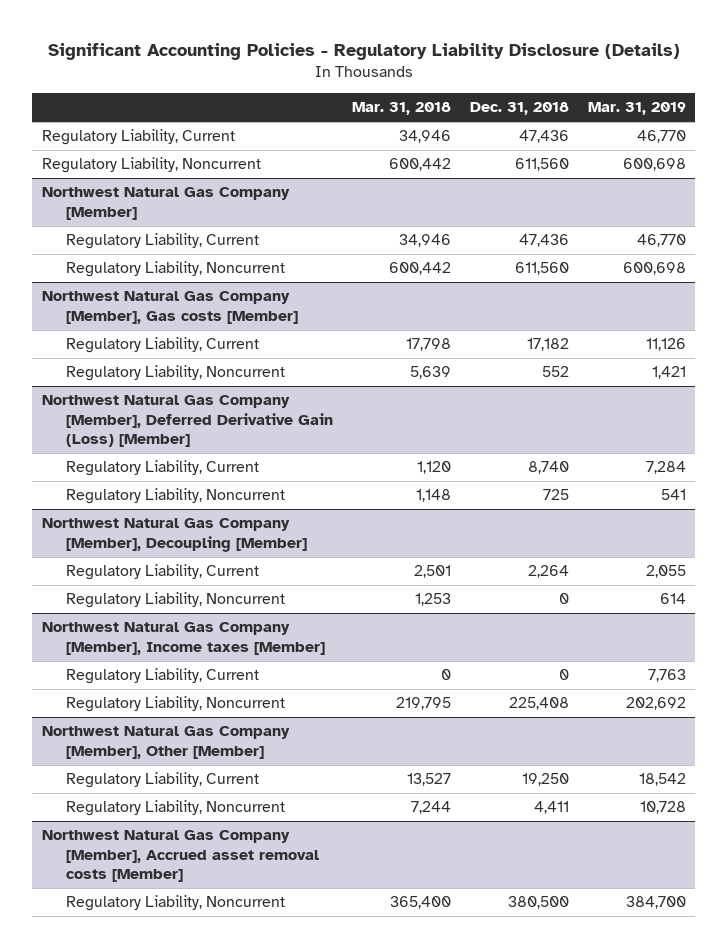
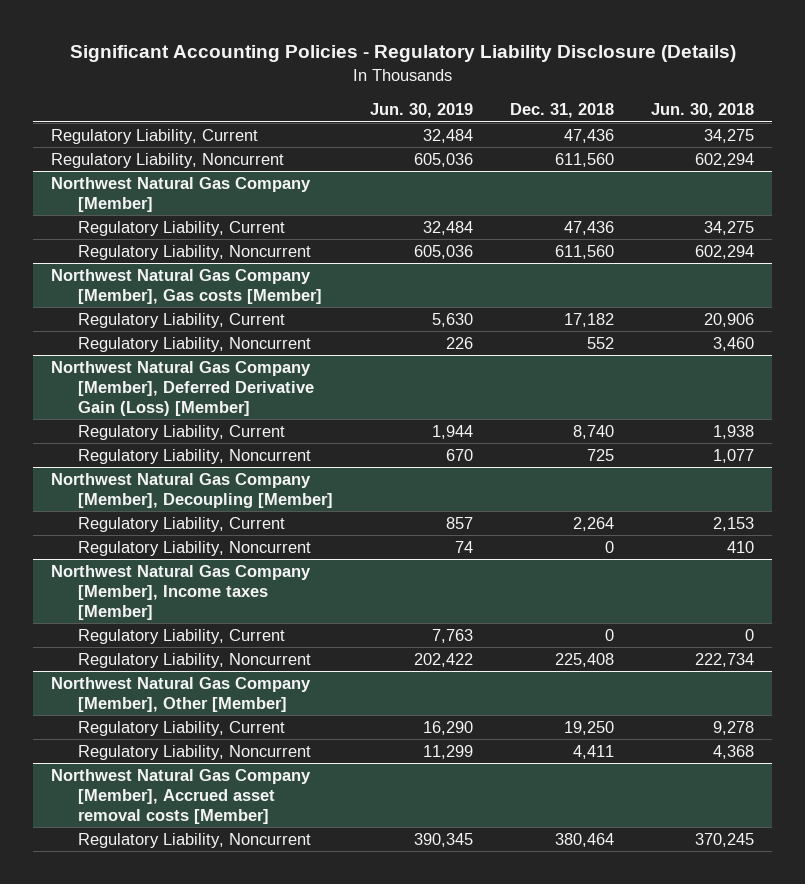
[352,102,452,116] Mar. 31, 2018 -> none
[587,102,686,116] Mar. 31, 2019 -> none
none -> [369,103,473,119] Jun. 30, 2019
none -> [650,103,754,119] Jun. 30, 2018
[507,896,569,910] 380,500 -> [554,832,614,847] 380,464

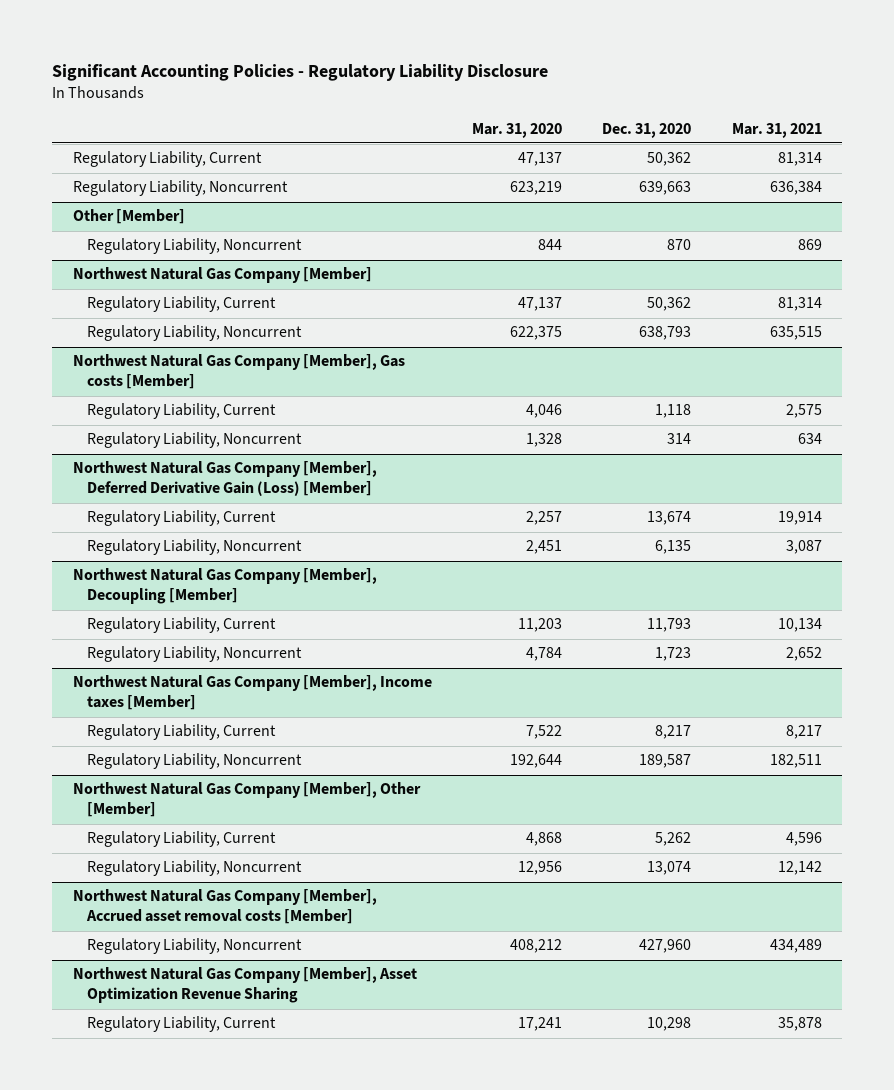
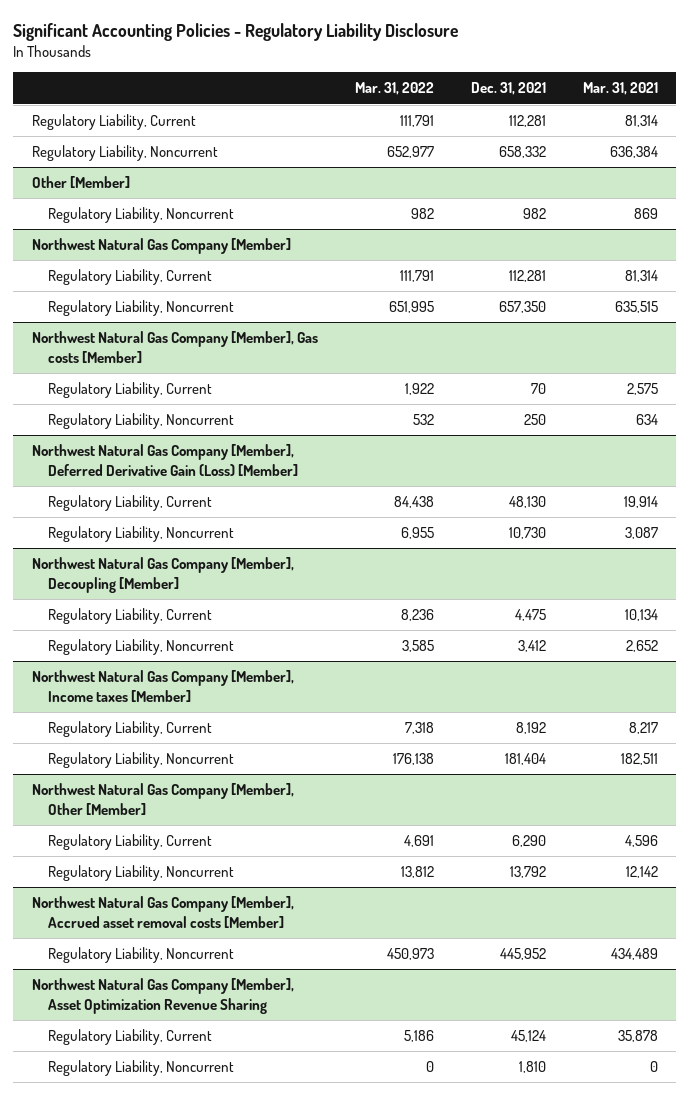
[472,122,563,138] Mar. 31, 2020 -> none
[602,122,692,138] Dec. 31, 2020 -> none
none -> [354,82,434,96] Mar. 31, 2022
none -> [470,82,546,96] Dec. 31, 2021
none -> [47,1060,234,1077] Regulatory Liability, Noncurrent

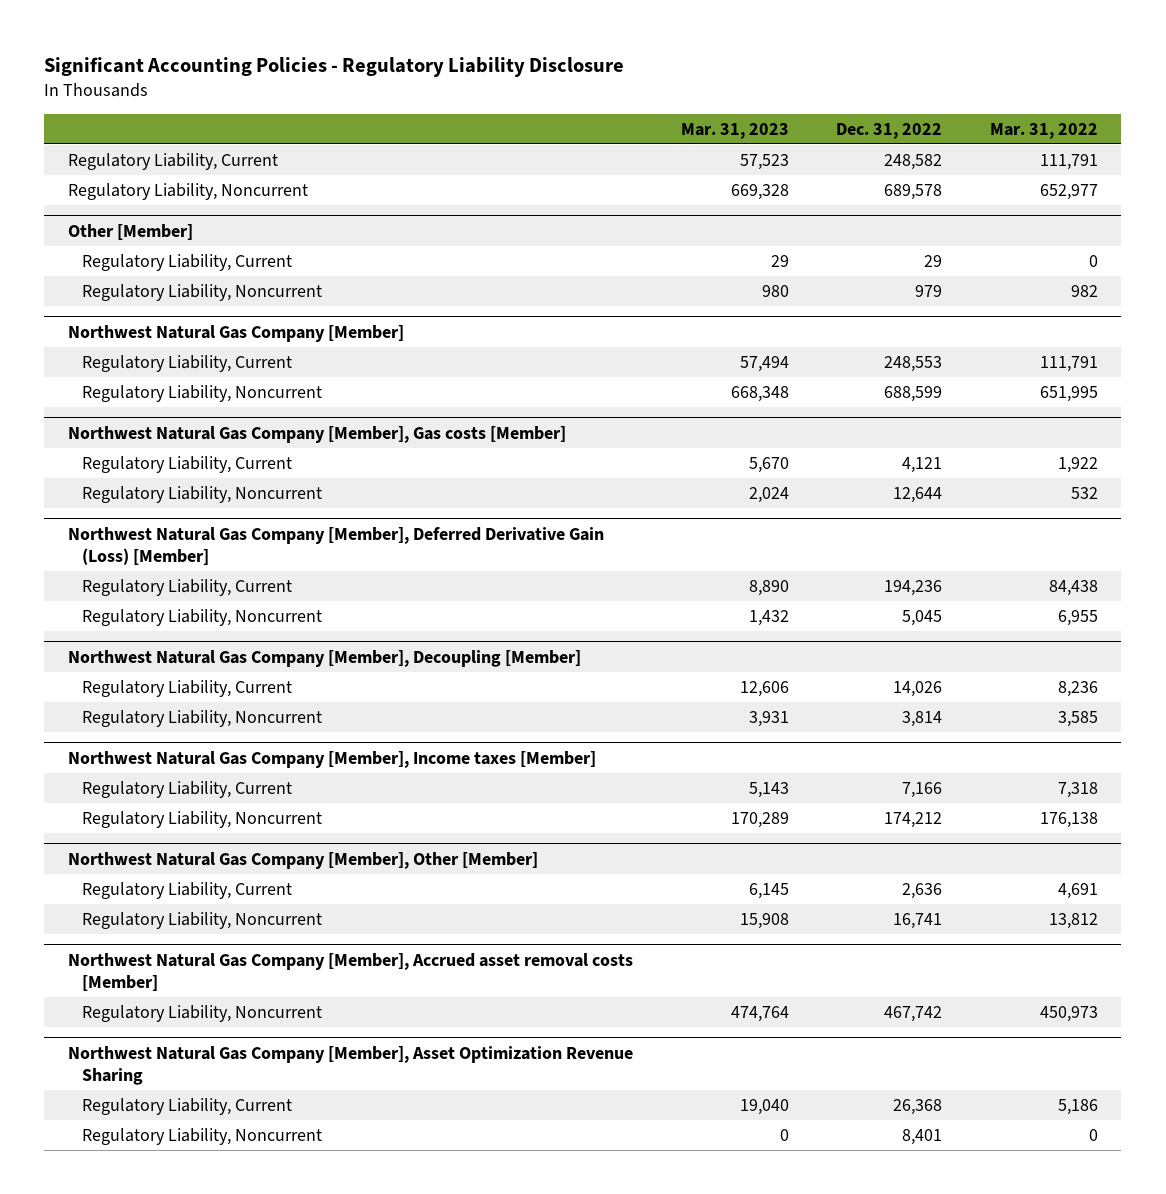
[470,82,546,96] Dec. 31, 2021 -> none
[582,82,658,96] Mar. 31, 2021 -> none
none -> [680,123,789,140] Mar. 31, 2023
none -> [836,123,943,140] Dec. 31, 2022
none -> [81,253,292,271] Regulatory Liability, Current

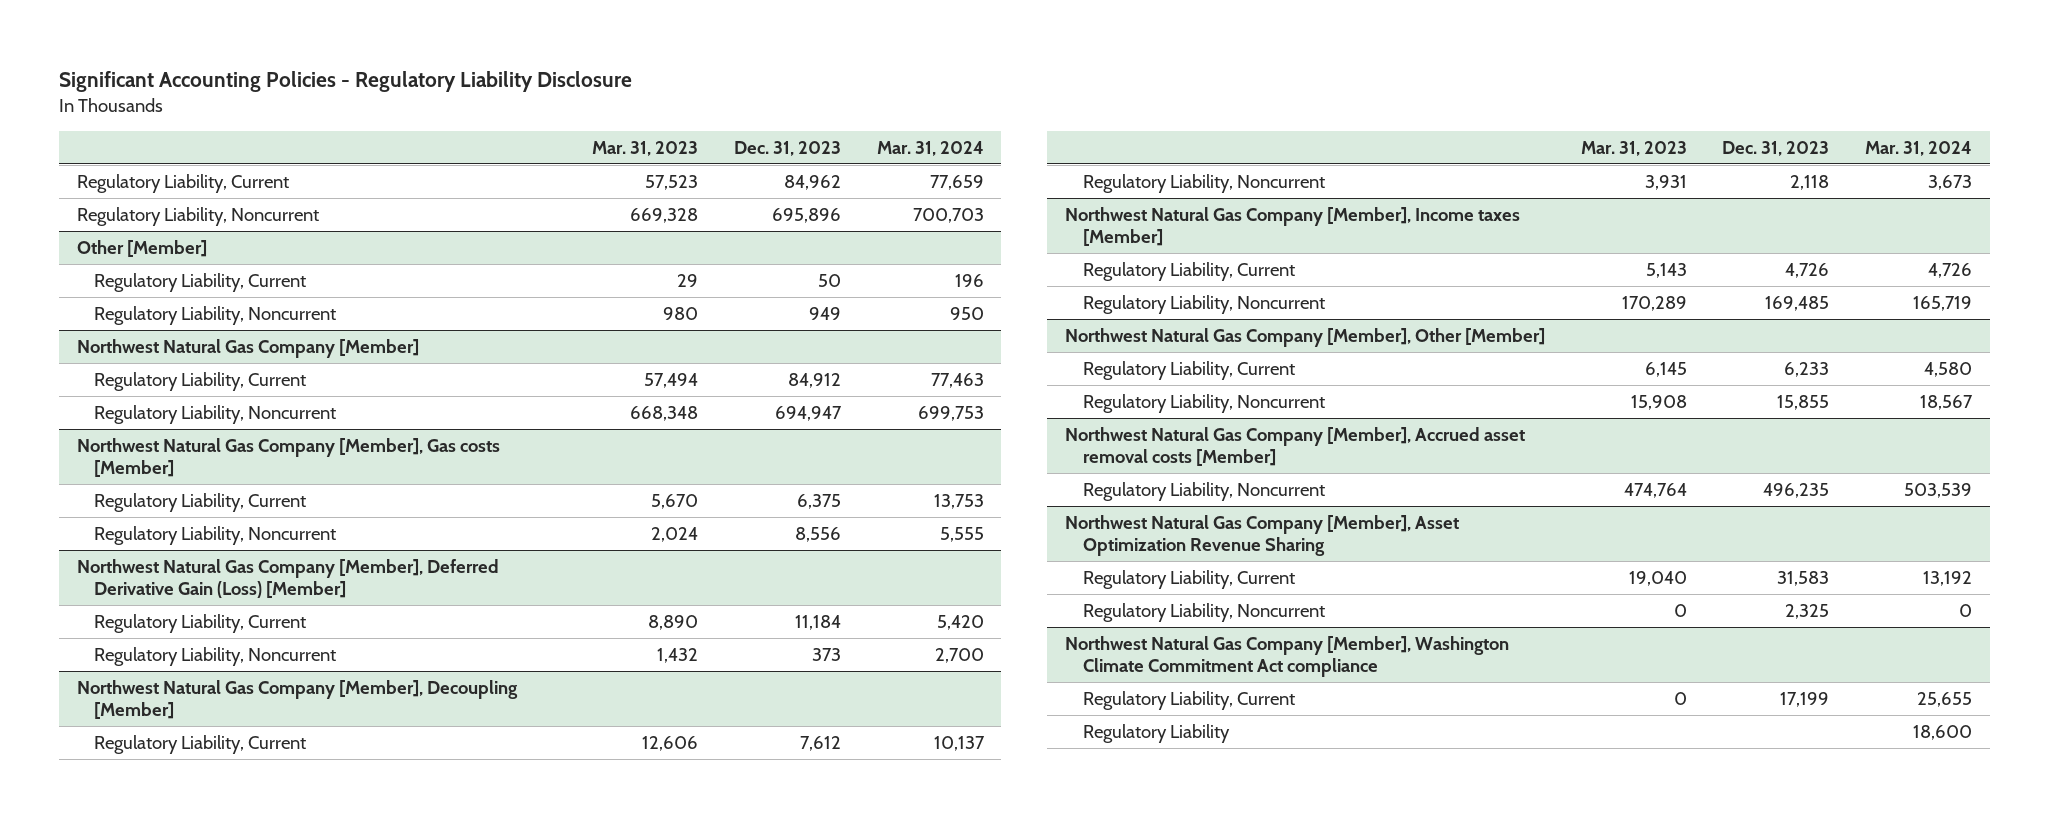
[836,123,943,140] Dec. 31, 2022 -> none
[989,123,1098,140] Mar. 31, 2022 -> none
none -> [733,140,841,156] Dec. 31, 2023
none -> [876,140,984,156] Mar. 31, 2024
none -> [1065,636,1510,677] Northwest Natural Gas Company [Member], Washington Climate Commitment Act compliance
none -> [1082,691,1295,711] Regulatory Liability, Current
none -> [1082,724,1230,744] Regulatory Liability

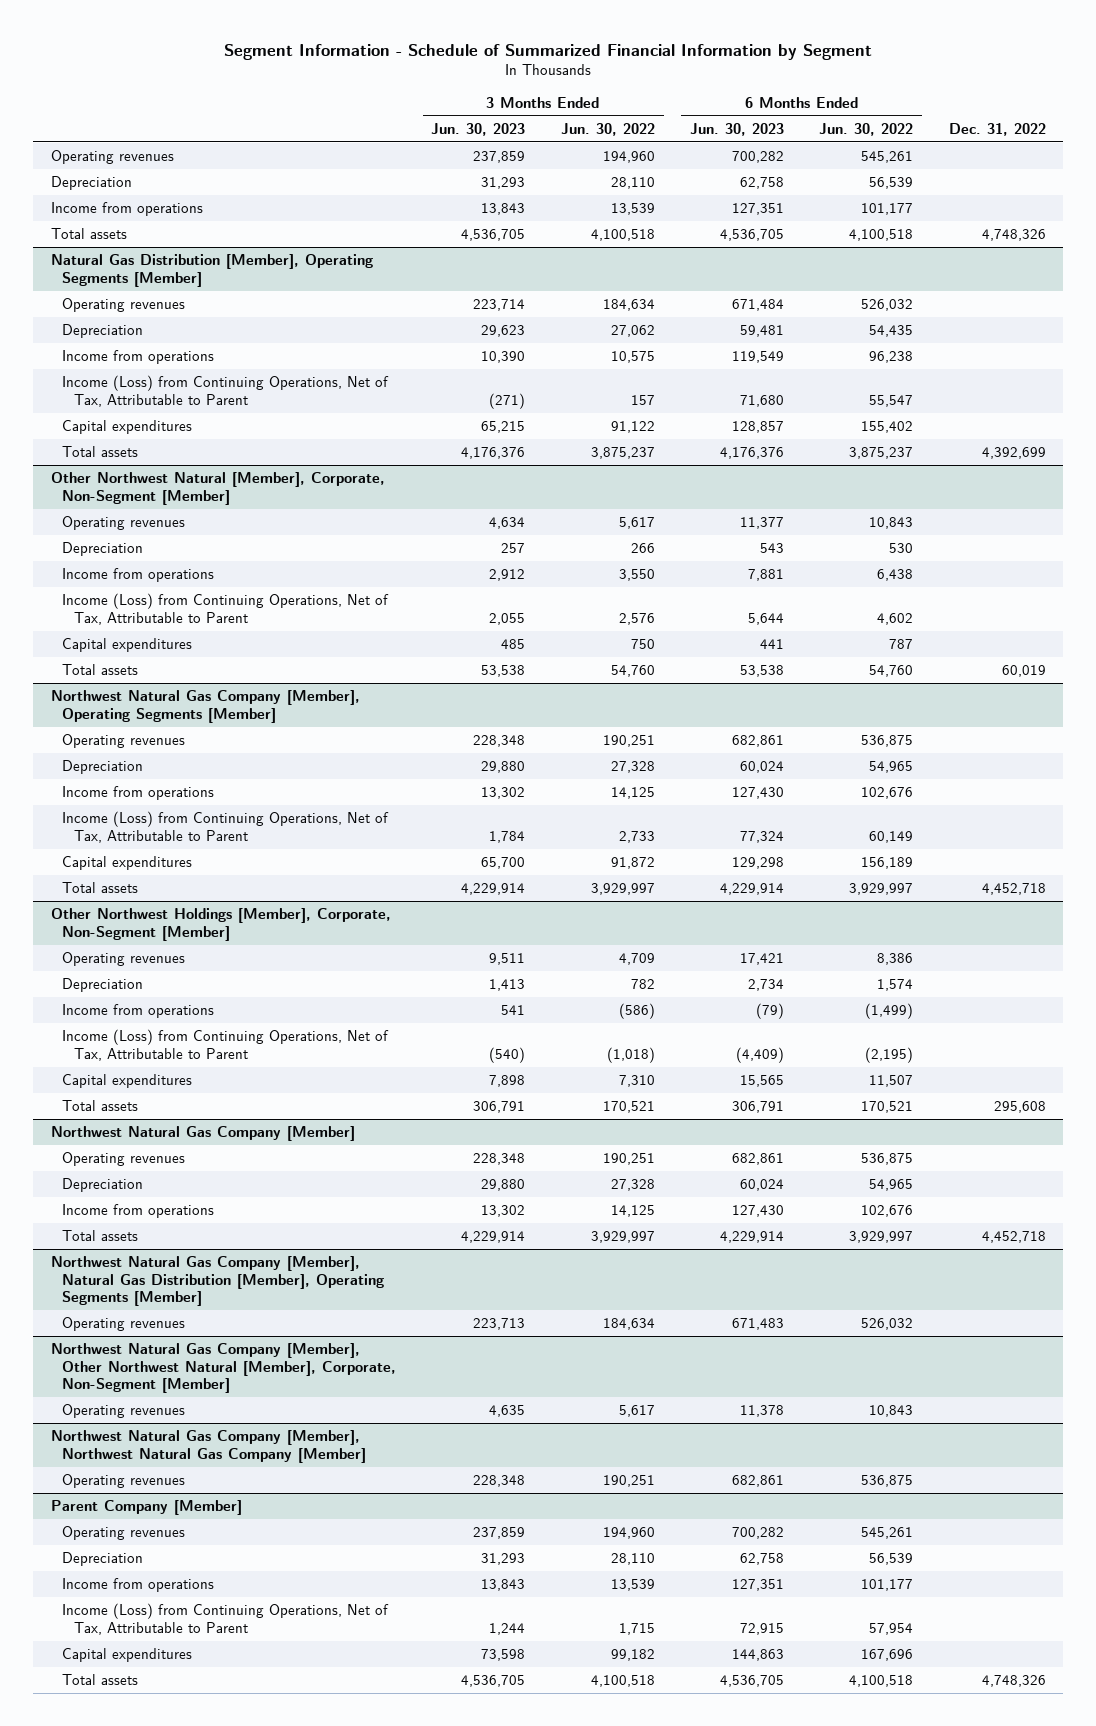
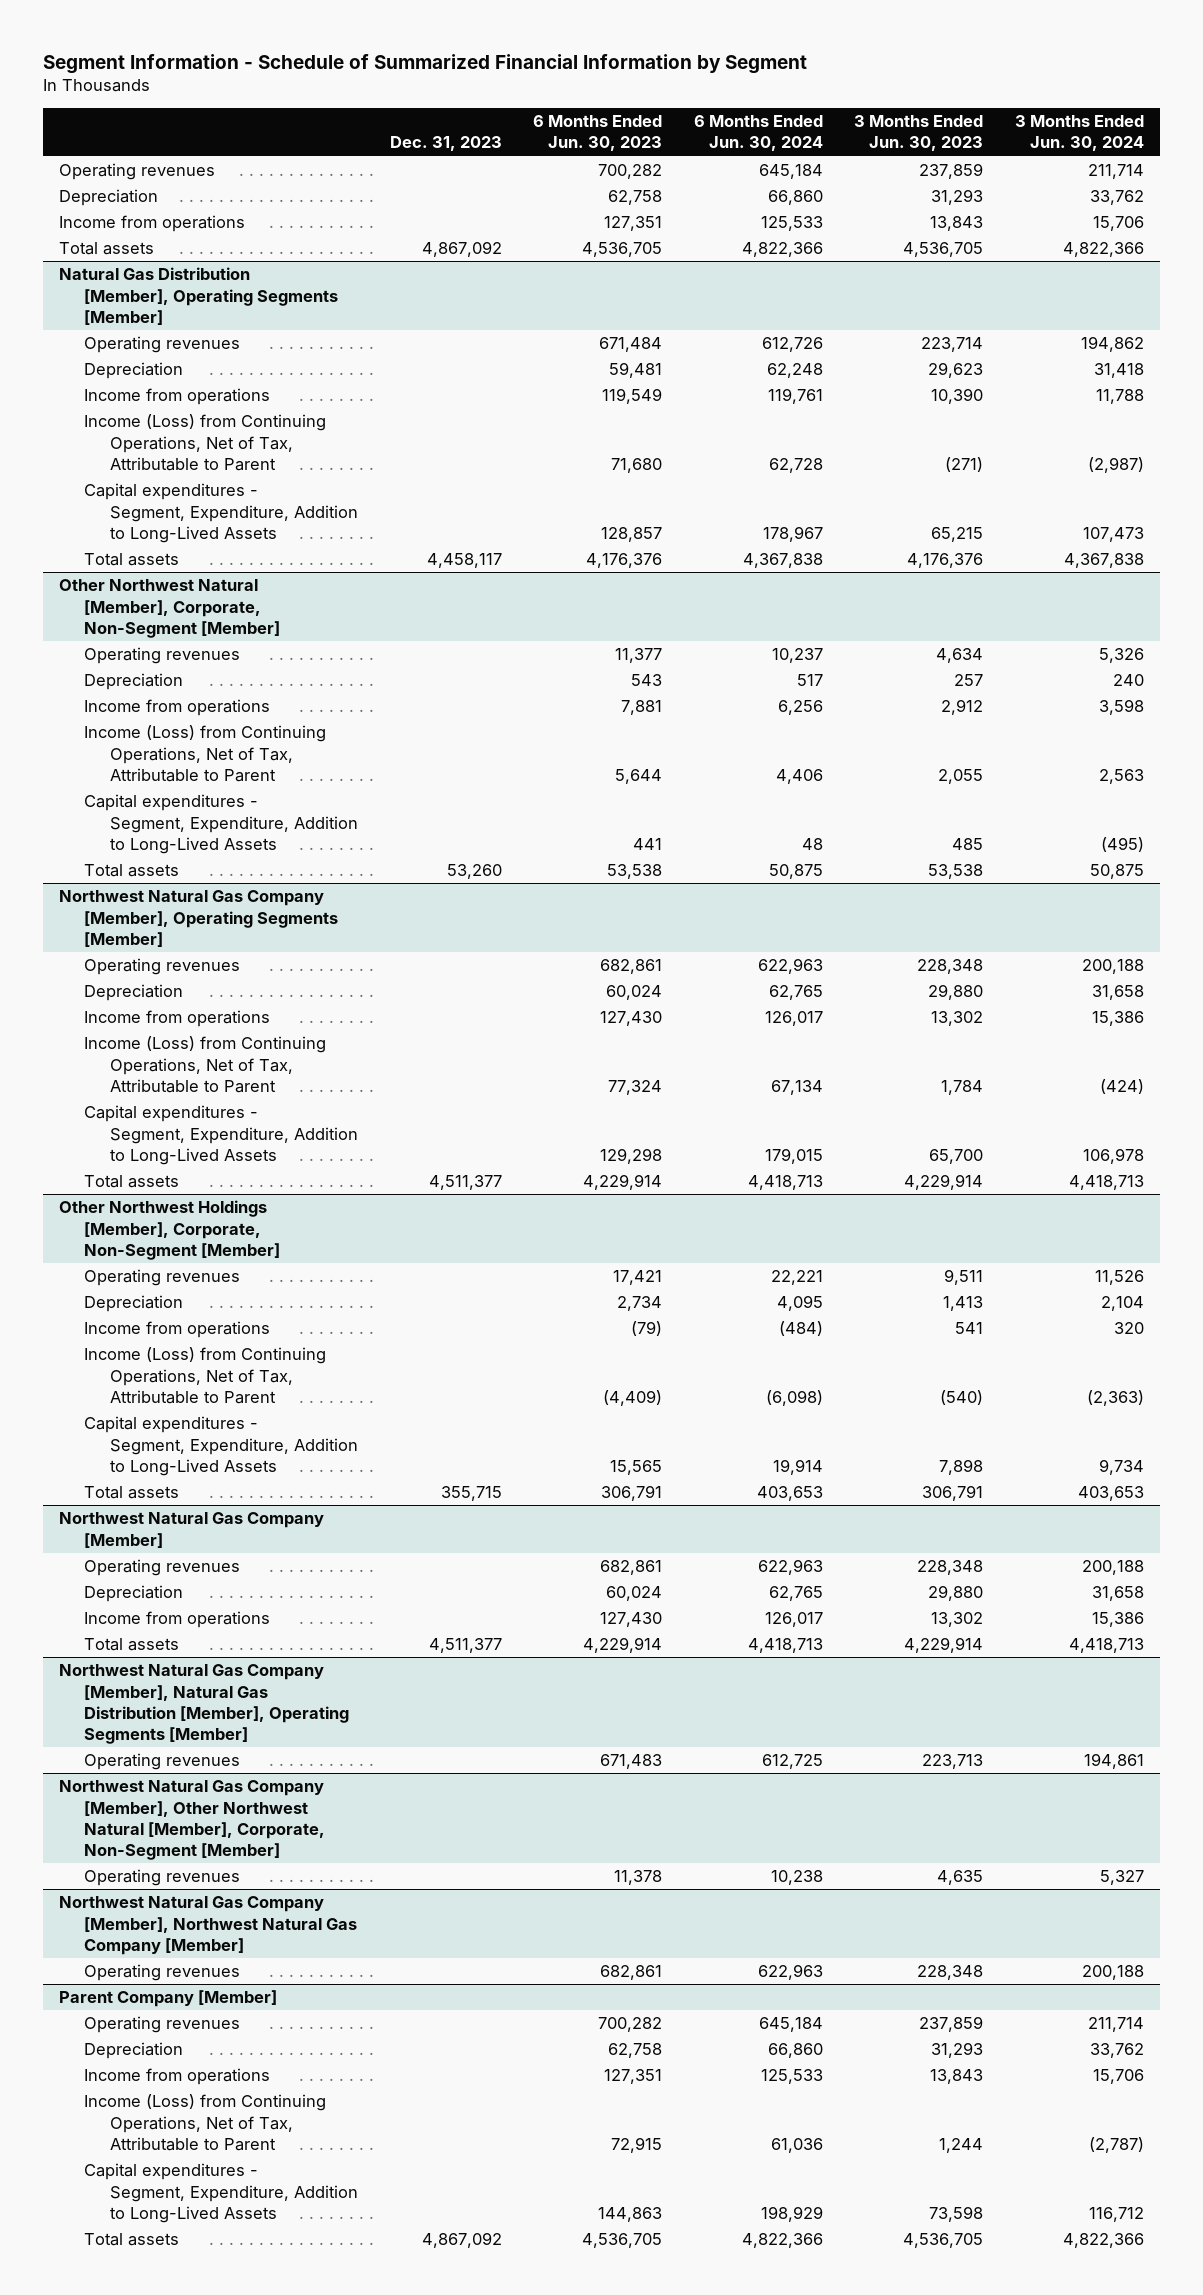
[560,122,655,136] Jun. 30, 2022 -> none
[819,122,914,136] Jun. 30, 2022 -> none
[948,122,1046,136] Dec. 31, 2022 -> none
none -> [389,136,502,152] Dec. 31, 2023
none -> [693,115,823,152] 6 Months Ended Jun. 30, 2024
none -> [1014,115,1144,152] 3 Months Ended Jun. 30, 2024
[62,420,193,435] Capital expenditures -> [84,483,359,543] Capital expenditures - Segment, Expenditure, Addition to Long-Lived Assets
[62,638,193,653] Capital expenditures -> [84,794,359,854] Capital expenditures - Segment, Expenditure, Addition to Long-Lived Assets
[62,856,193,871] Capital expenditures -> [84,1105,359,1165] Capital expenditures - Segment, Expenditure, Addition to Long-Lived Assets
[62,1074,193,1089] Capital expenditures -> [84,1416,359,1476] Capital expenditures - Segment, Expenditure, Addition to Long-Lived Assets
[62,1648,193,1663] Capital expenditures -> [84,2163,359,2223] Capital expenditures - Segment, Expenditure, Addition to Long-Lived Assets

